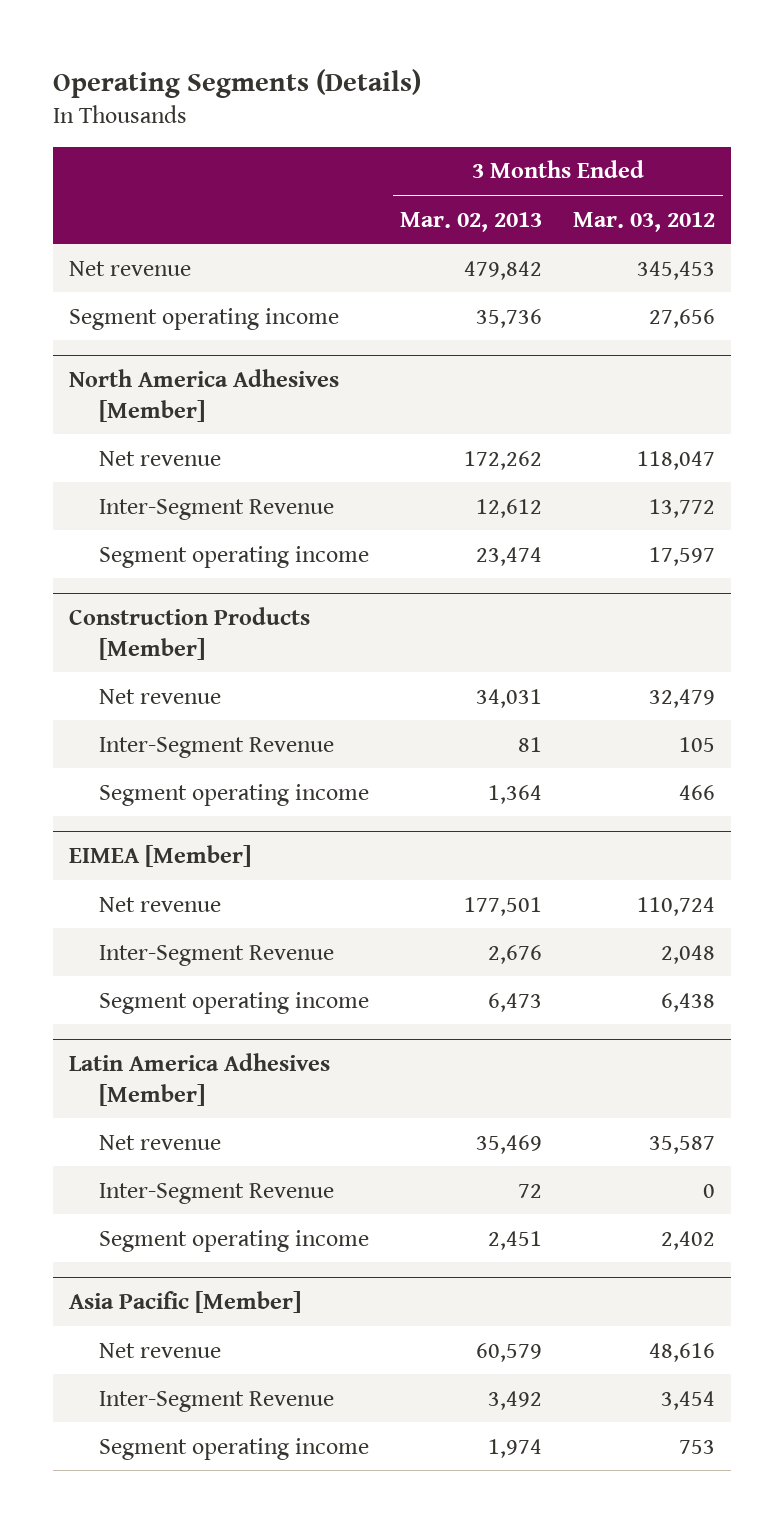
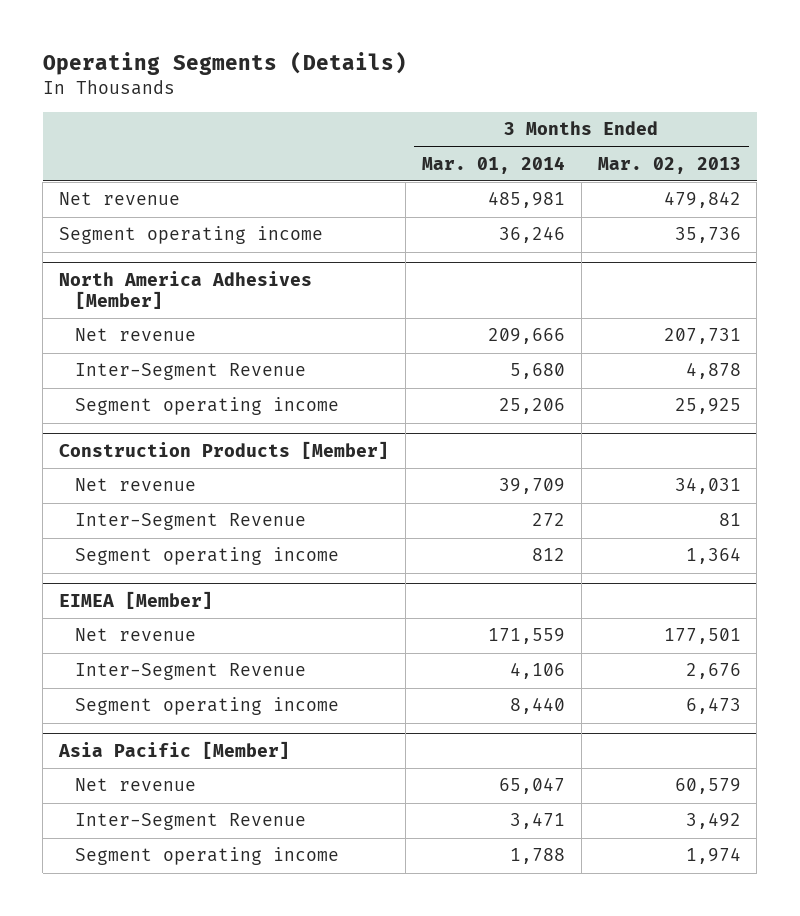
[573,211,716,232] Mar. 03, 2012 -> none
none -> [421,155,565,174] Mar. 01, 2014
[464,450,543,470] 172,262 -> [663,328,741,345] 207,731
[476,498,543,518] 12,612 -> [685,362,741,380] 4,878
[476,546,543,566] 23,474 -> [674,398,741,415] 25,925
[68,1052,330,1106] Latin America Adhesives [Member] -> none
[99,1134,222,1150] Net revenue -> none
[99,1182,335,1204] Inter-Segment Revenue -> none
[99,1229,370,1252] Segment operating income -> none

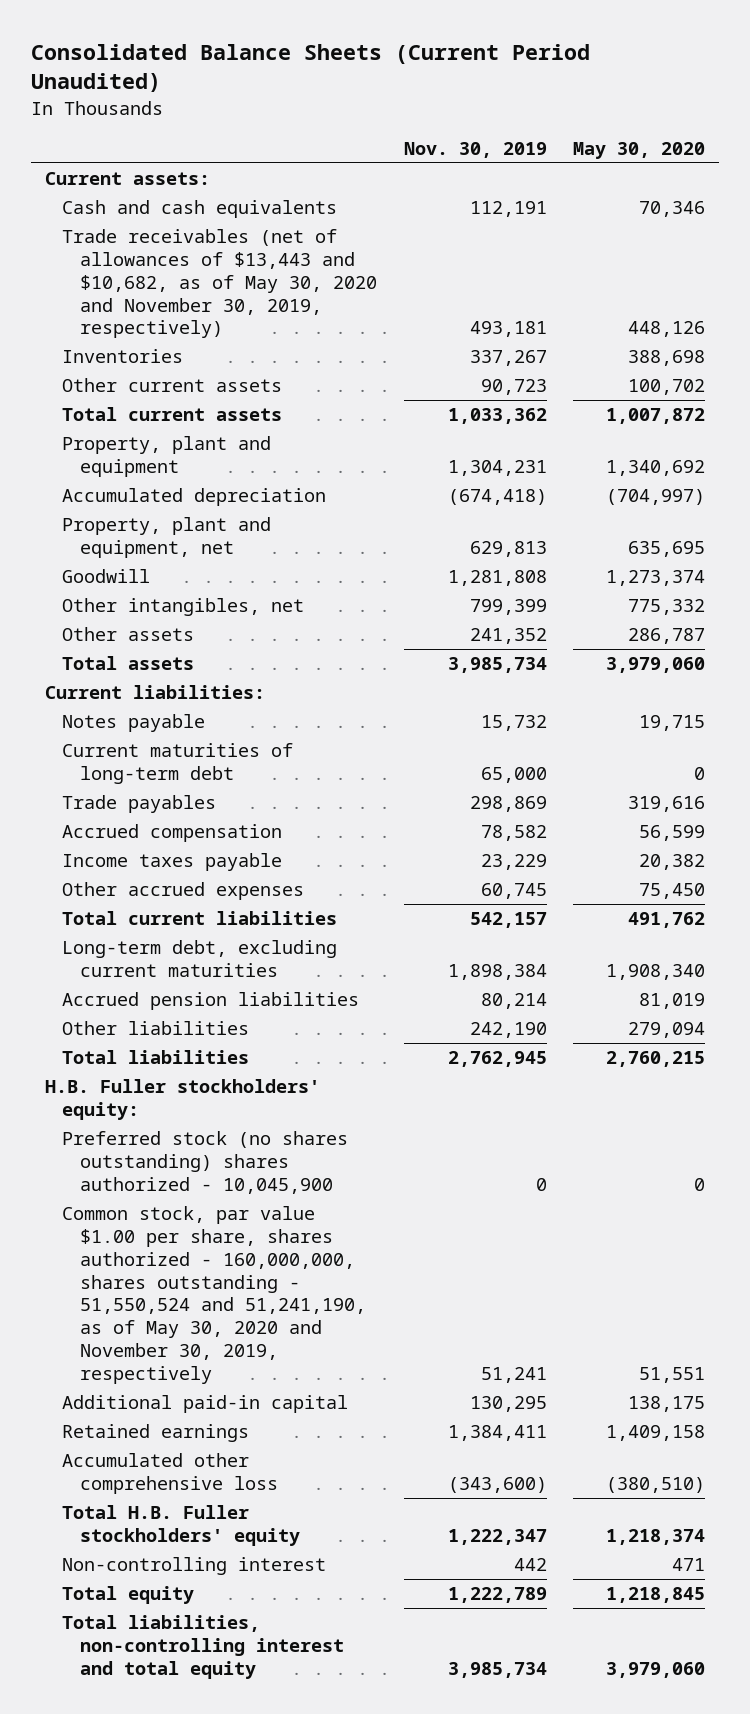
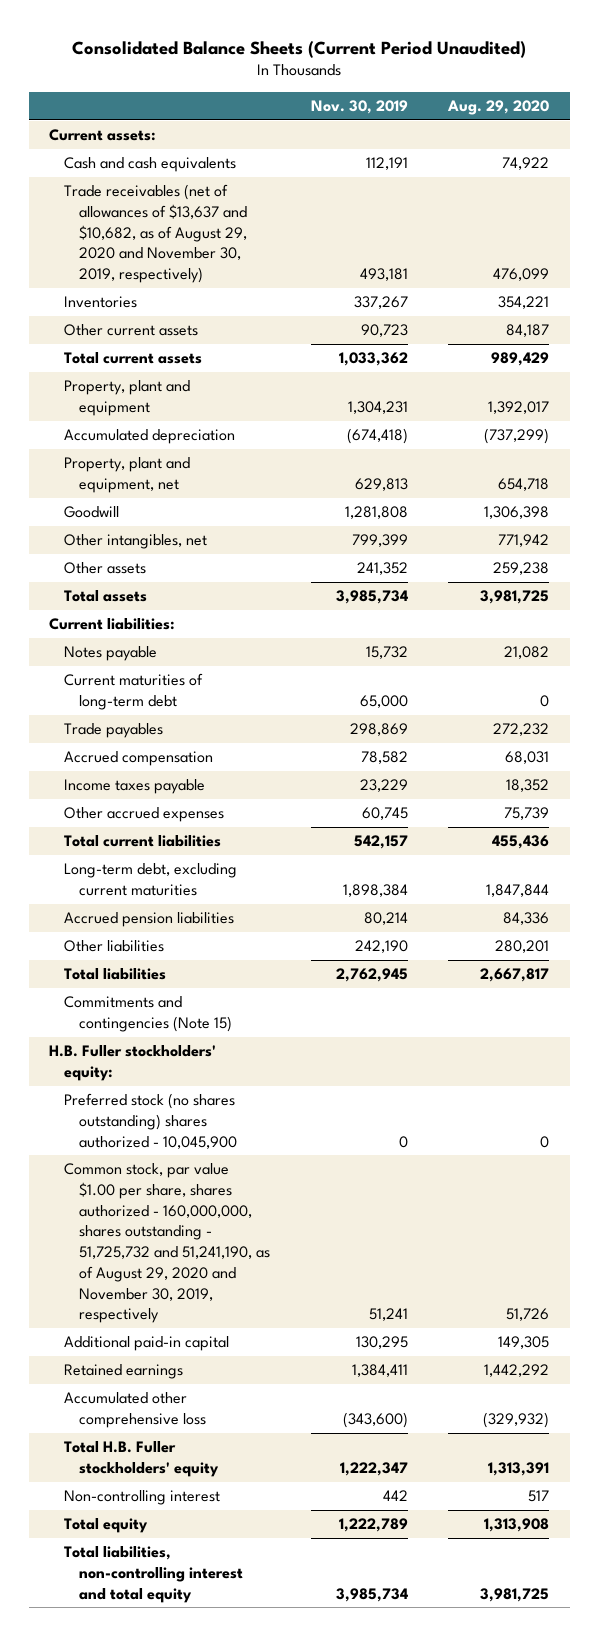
[573,141,706,159] May 30, 2020 -> none
none -> [447,99,550,115] Aug. 29, 2020
[62,229,377,339] Trade receivables (net of allowances of $13,443 and $10,682, as of May 30, 2020 and November 30, 2019, respectively) -> [63,184,247,284] Trade receivables (net of allowances of $13,637 and $10,682, as of August 29, 2020 and November 30, 2019, respectively)
none -> [63,996,232,1033] Commitments and contingencies (Note 15)
[62,1206,366,1384] Common stock, par value $1.00 per share, shares authorized - 160,000,000, shares outstanding - 51,550,524 and 51,241,190, as of May 30, 2020 and November 30, 2019, respectively -> [63,1163,270,1324] Common stock, par value $1.00 per share, shares authorized - 160,000,000, shares outstanding - 51,725,732 and 51,241,190, as of August 29, 2020 and November 30, 2019, respectively

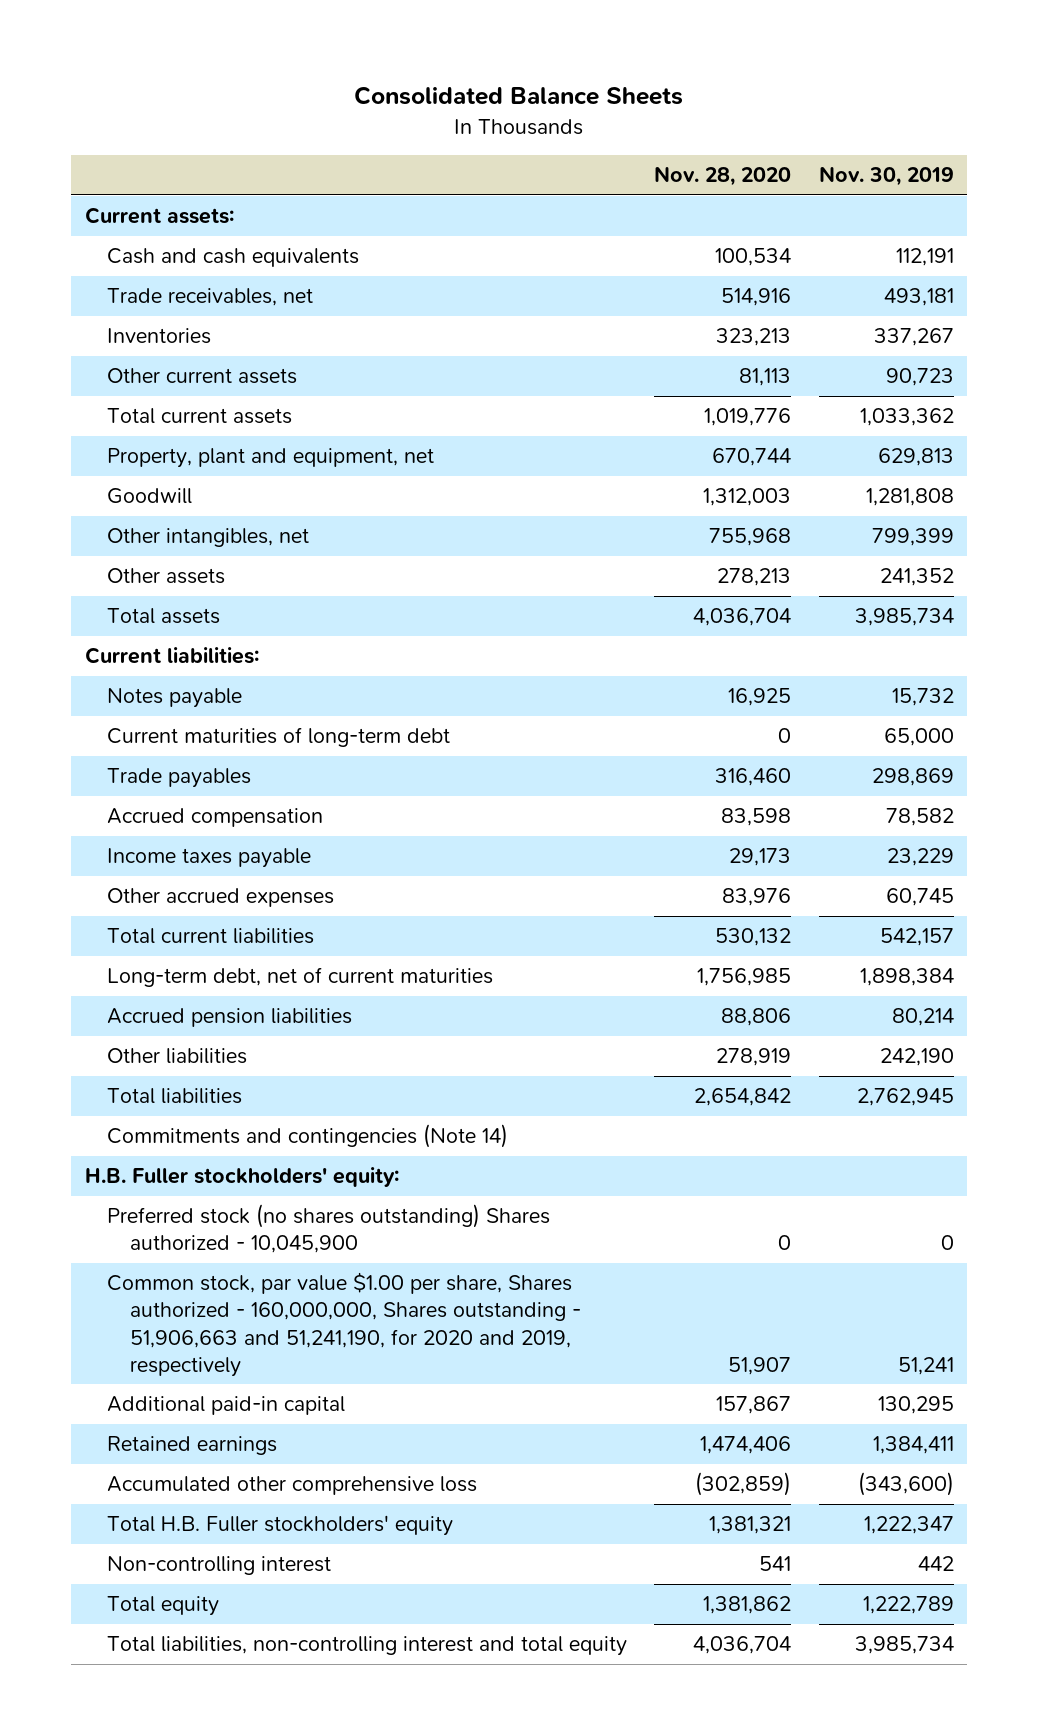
[72,40,527,58] Consolidated Balance Sheets (Current Period Unaudited) -> [354,86,684,106] Consolidated Balance Sheets
[447,99,550,115] Aug. 29, 2020 -> none
none -> [654,166,792,187] Nov. 28, 2020
[63,184,247,284] Trade receivables (net of allowances of $13,637 and $10,682, as of August 29, 2020 and November 30, 2019, respectively) -> [107,288,314,307] Trade receivables, net
[63,380,190,417] Property, plant and equipment -> none
[63,429,235,445] Accumulated depreciation -> none
[63,863,237,897] Long-term debt, excluding current maturities -> [107,967,494,988] Long-term debt, net of current maturities
[63,996,232,1033] Commitments and contingencies (Note 15) -> [107,1124,509,1149] Commitments and contingencies (Note 14)
[63,1093,237,1149] Preferred stock (no shares outstanding) shares authorized - 10,045,900 -> [107,1204,551,1254] Preferred stock (no shares outstanding) Shares authorized - 10,045,900
[63,1163,270,1324] Common stock, par value $1.00 per share, shares authorized - 160,000,000, shares outstanding - 51,725,732 and 51,241,190, as of August 29, 2020 and November 30, 2019, respectively -> [107,1272,582,1377] Common stock, par value $1.00 per share, Shares authorized - 160,000,000, Shares outstanding - 51,906,663 and 51,241,190, for 2020 and 2019, respectively

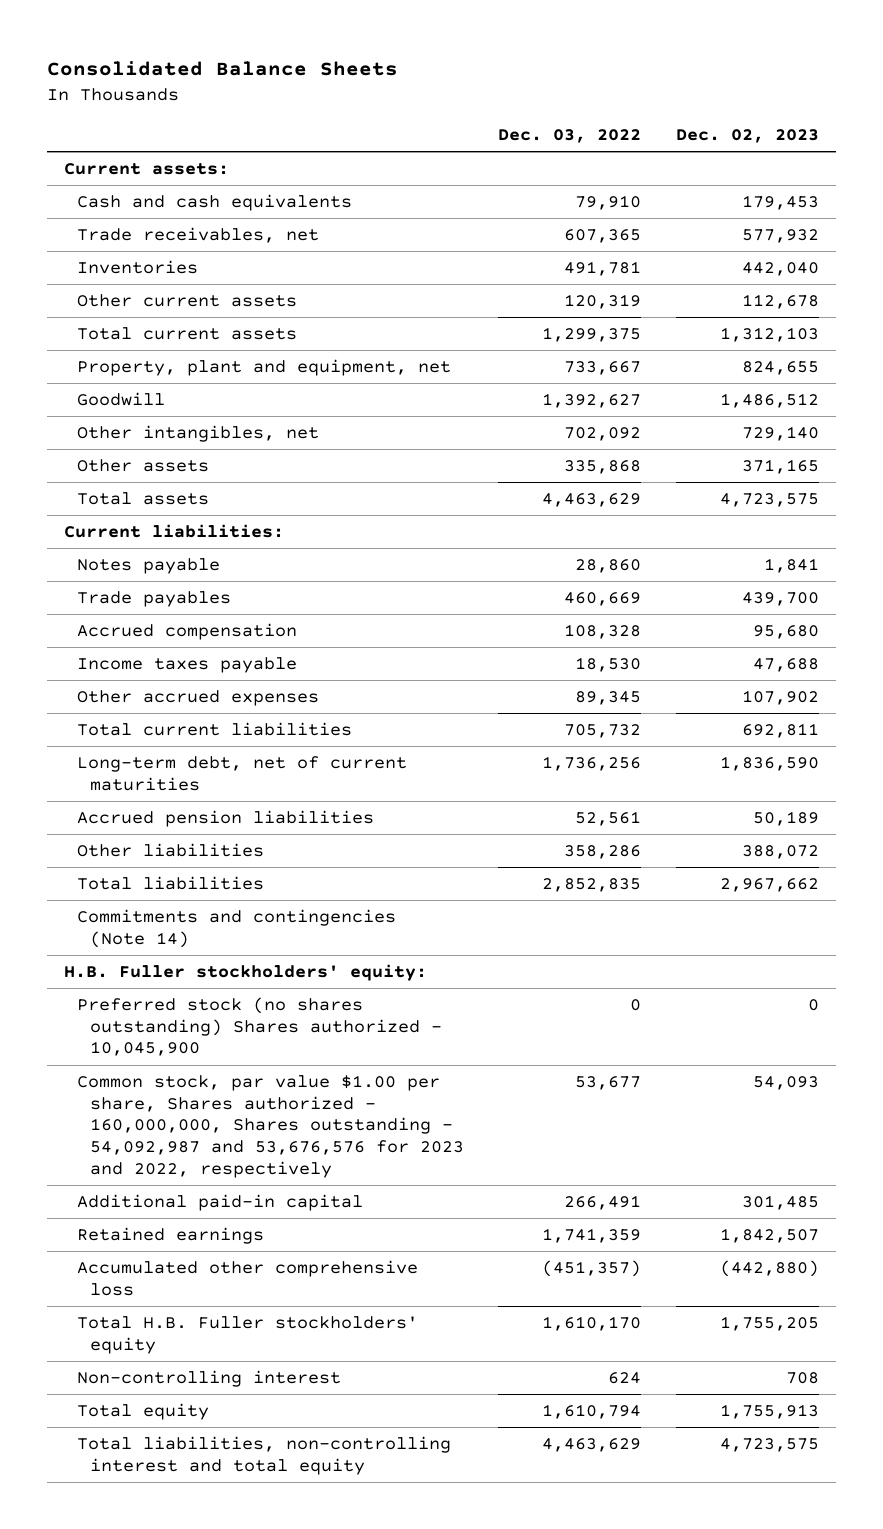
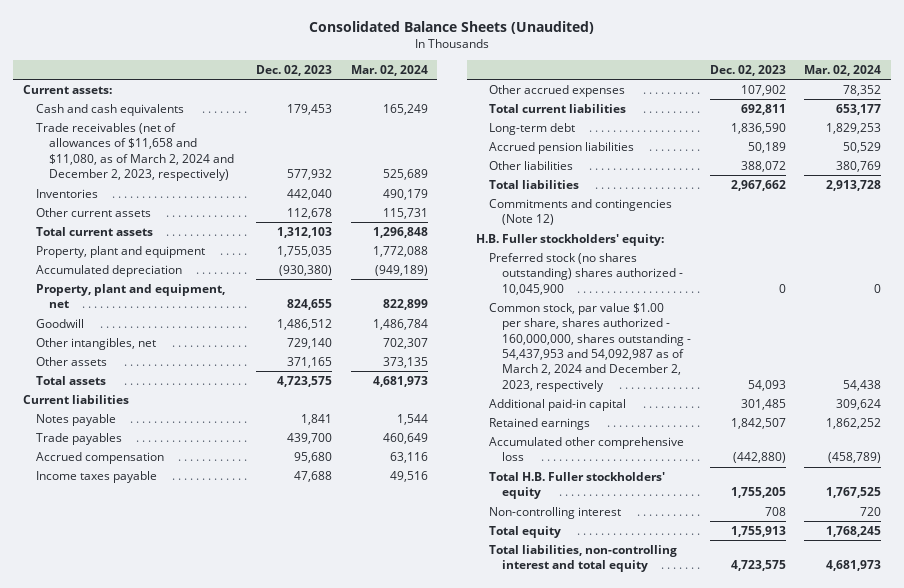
[46,61,398,77] Consolidated Balance Sheets -> [308,20,594,34] Consolidated Balance Sheets (Unaudited)
[498,129,642,144] Dec. 03, 2022 -> none
none -> [350,64,428,76] Mar. 02, 2024
[77,226,320,243] Trade receivables, net -> [35,122,234,182] Trade receivables (net of allowances of $11,658 and $11,080, as of March 2, 2024 and December 2, 2023, respectively)
none -> [35,245,205,258] Property, plant and equipment
none -> [35,264,182,277] Accumulated depreciation
[63,523,284,538] Current liabilities: -> [22,394,129,404] Current liabilities
[77,755,408,791] Long-term debt, net of current maturities -> [489,122,576,135] Long-term debt
[77,908,397,948] Commitments and contingencies (Note 14) -> [489,198,673,226] Commitments and contingencies (Note 12)
[77,996,443,1057] Preferred stock (no shares outstanding) Shares authorized - 10,045,900 -> [489,252,684,295] Preferred stock (no shares outstanding) shares authorized - 10,045,900
[77,1074,465,1178] Common stock, par value $1.00 per share, Shares authorized - 160,000,000, Shares outstanding - 54,092,987 and 53,676,576 for 2023 and 2022, respectively -> [489,302,692,392] Common stock, par value $1.00 per share, shares authorized - 160,000,000, shares outstanding - 54,437,953 and 54,092,987 as of March 2, 2024 and December 2, 2023, respectively

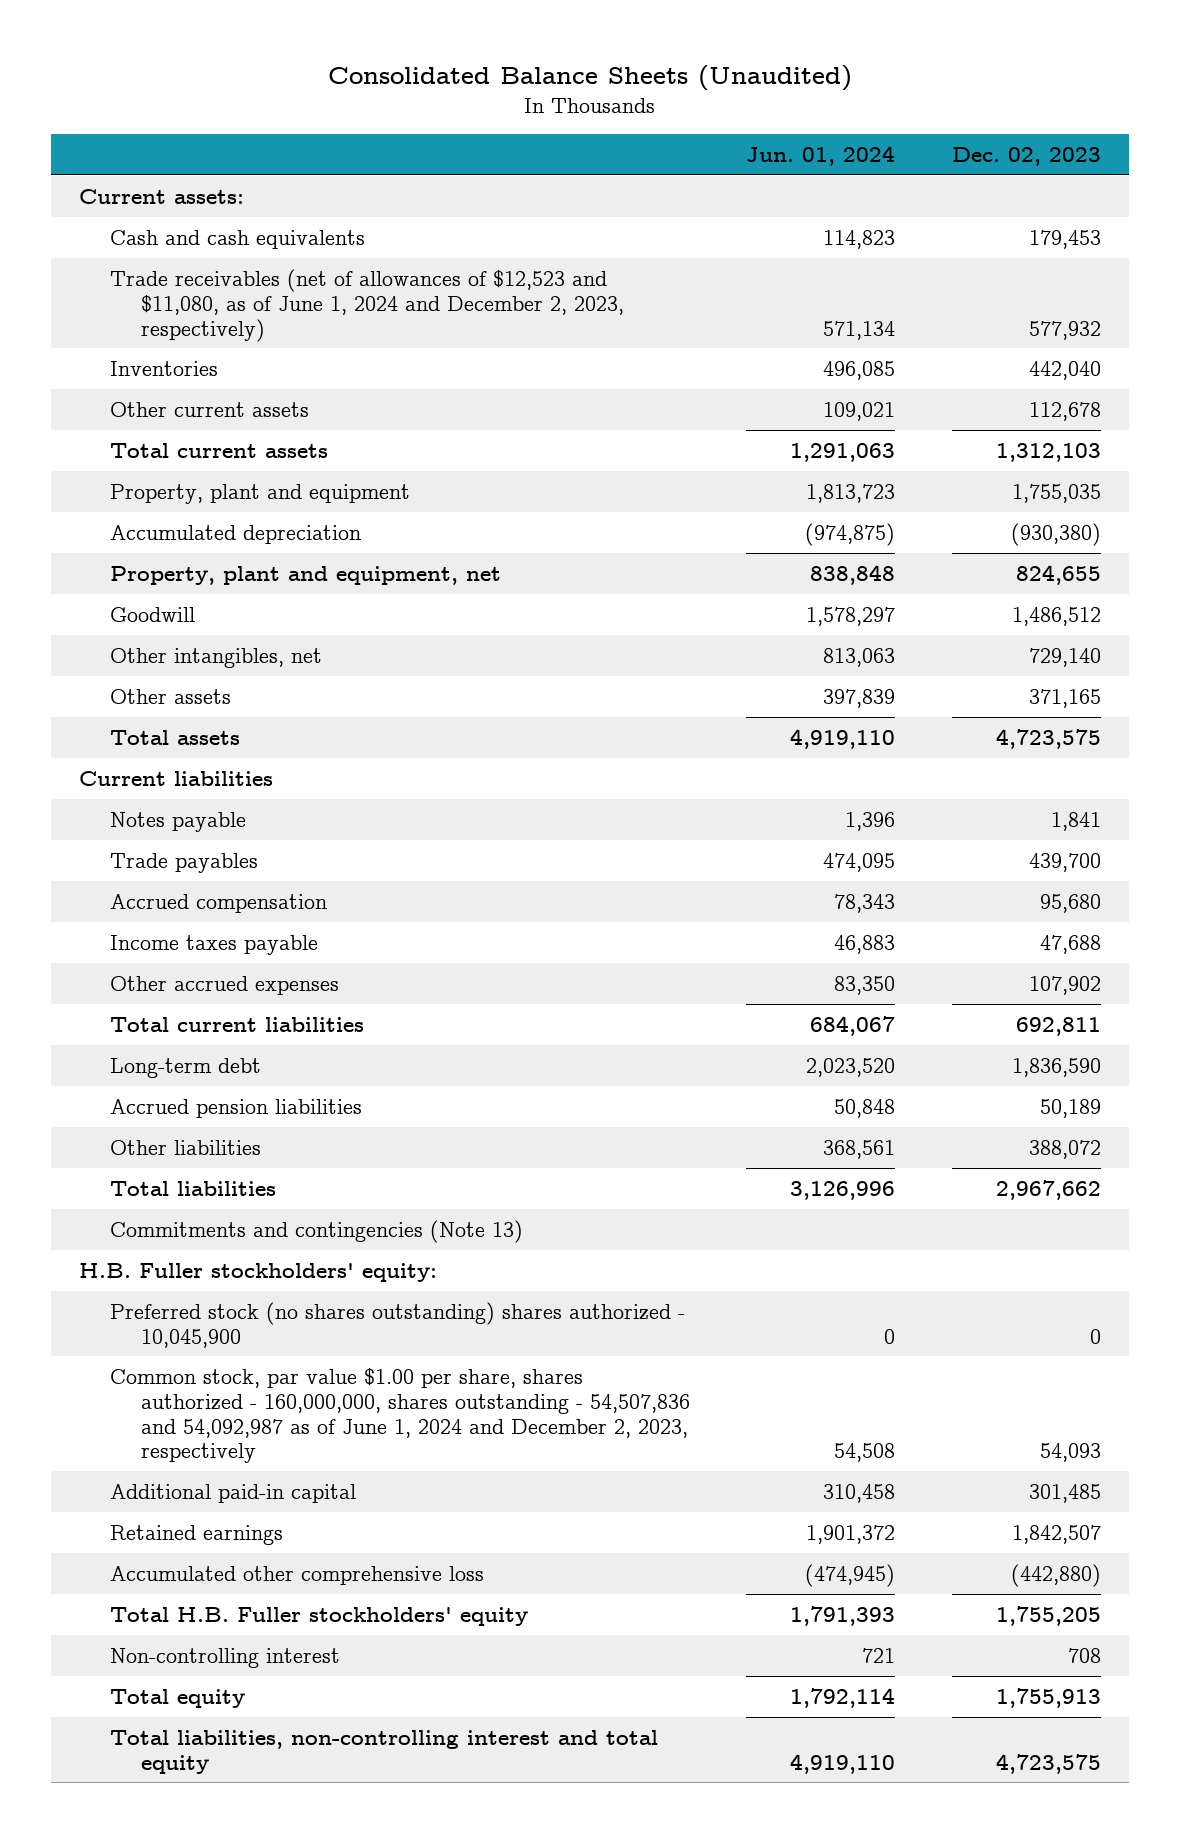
[350,64,428,76] Mar. 02, 2024 -> none
none -> [746,145,896,166] Jun. 01, 2024
[35,122,234,182] Trade receivables (net of allowances of $11,658 and $11,080, as of March 2, 2024 and December 2, 2023, respectively) -> [109,268,624,342] Trade receivables (net of allowances of $12,523 and $11,080, as of June 1, 2024 and December 2, 2023, respectively)
[489,198,673,226] Commitments and contingencies (Note 12) -> [109,1219,523,1243] Commitments and contingencies (Note 13)
[489,302,692,392] Common stock, par value $1.00 per share, shares authorized - 160,000,000, shares outstanding - 54,437,953 and 54,092,987 as of March 2, 2024 and December 2, 2023, respectively -> [109,1367,690,1464] Common stock, par value $1.00 per share, shares authorized - 160,000,000, shares outstanding - 54,507,836 and 54,092,987 as of June 1, 2024 and December 2, 2023, respectively

